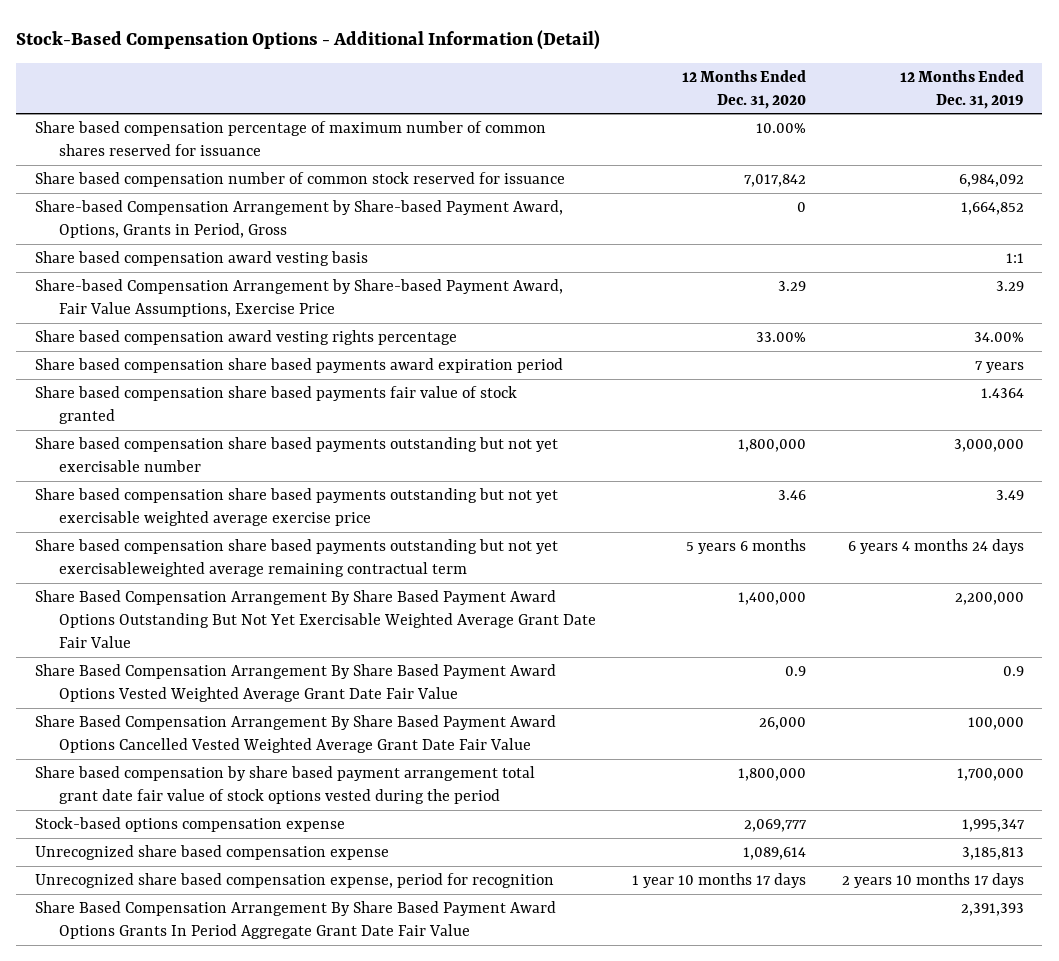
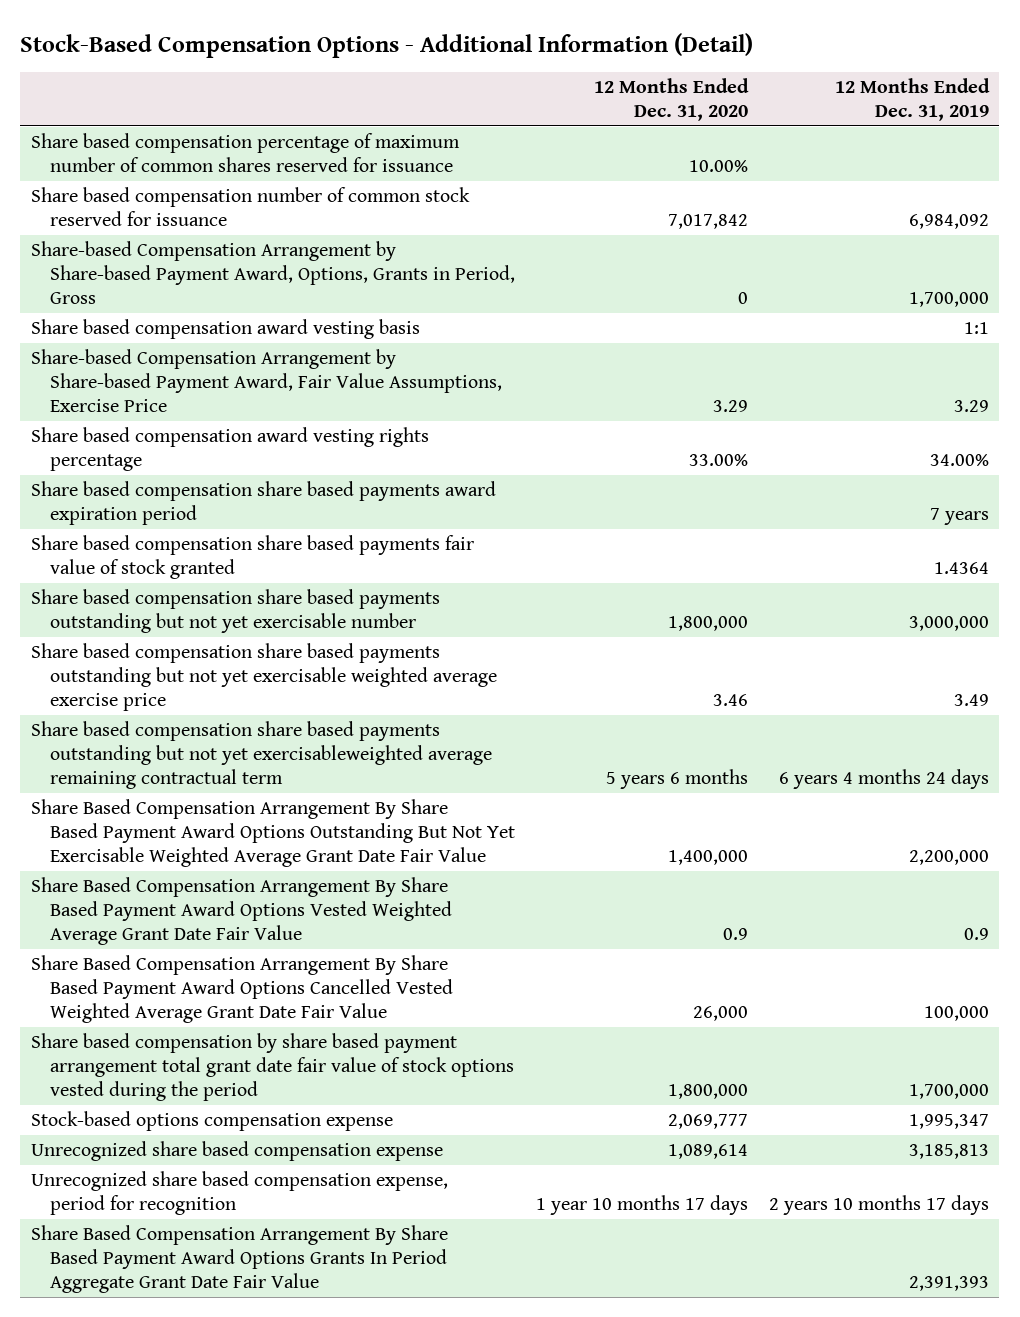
[961,201,1025,215] 1,664,852 -> [908,292,989,308] 1,700,000

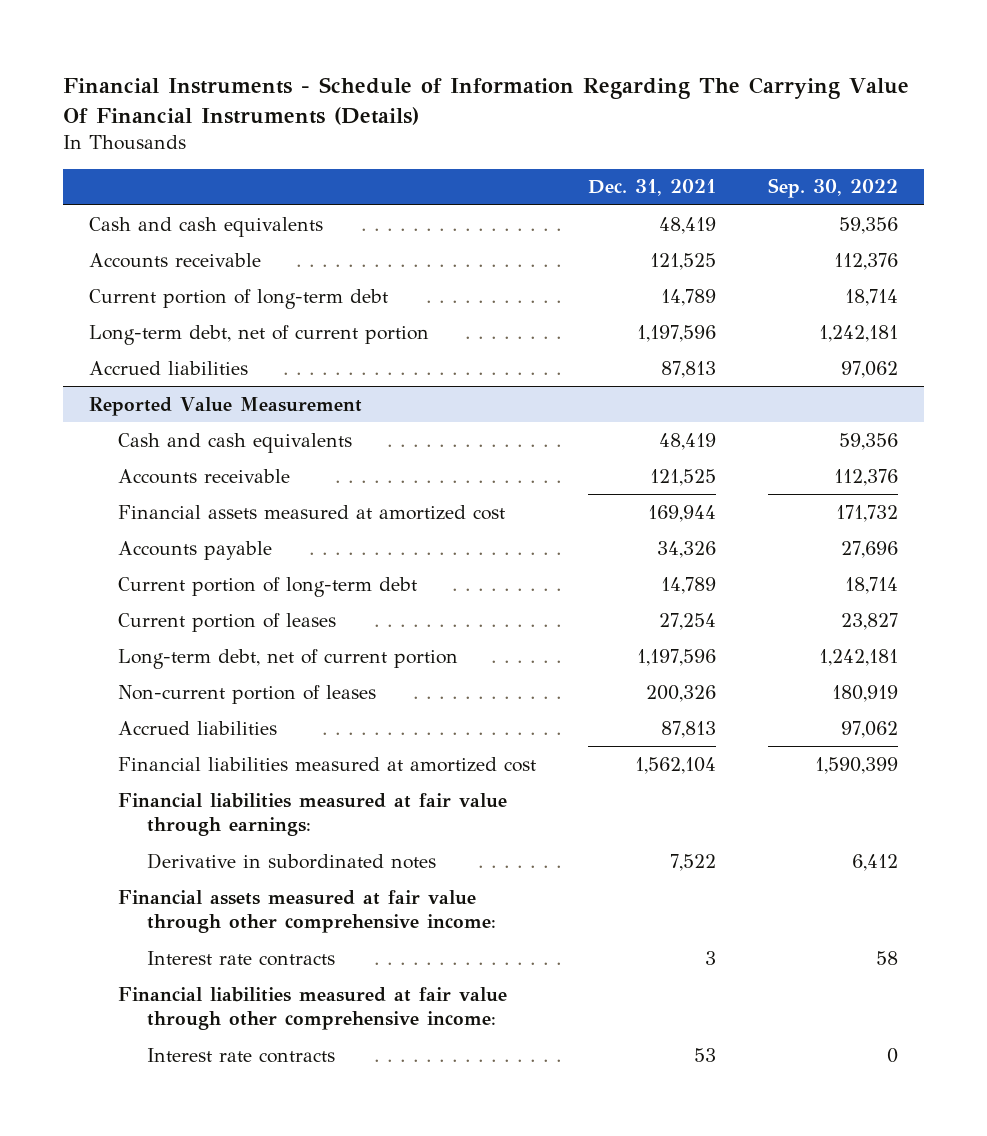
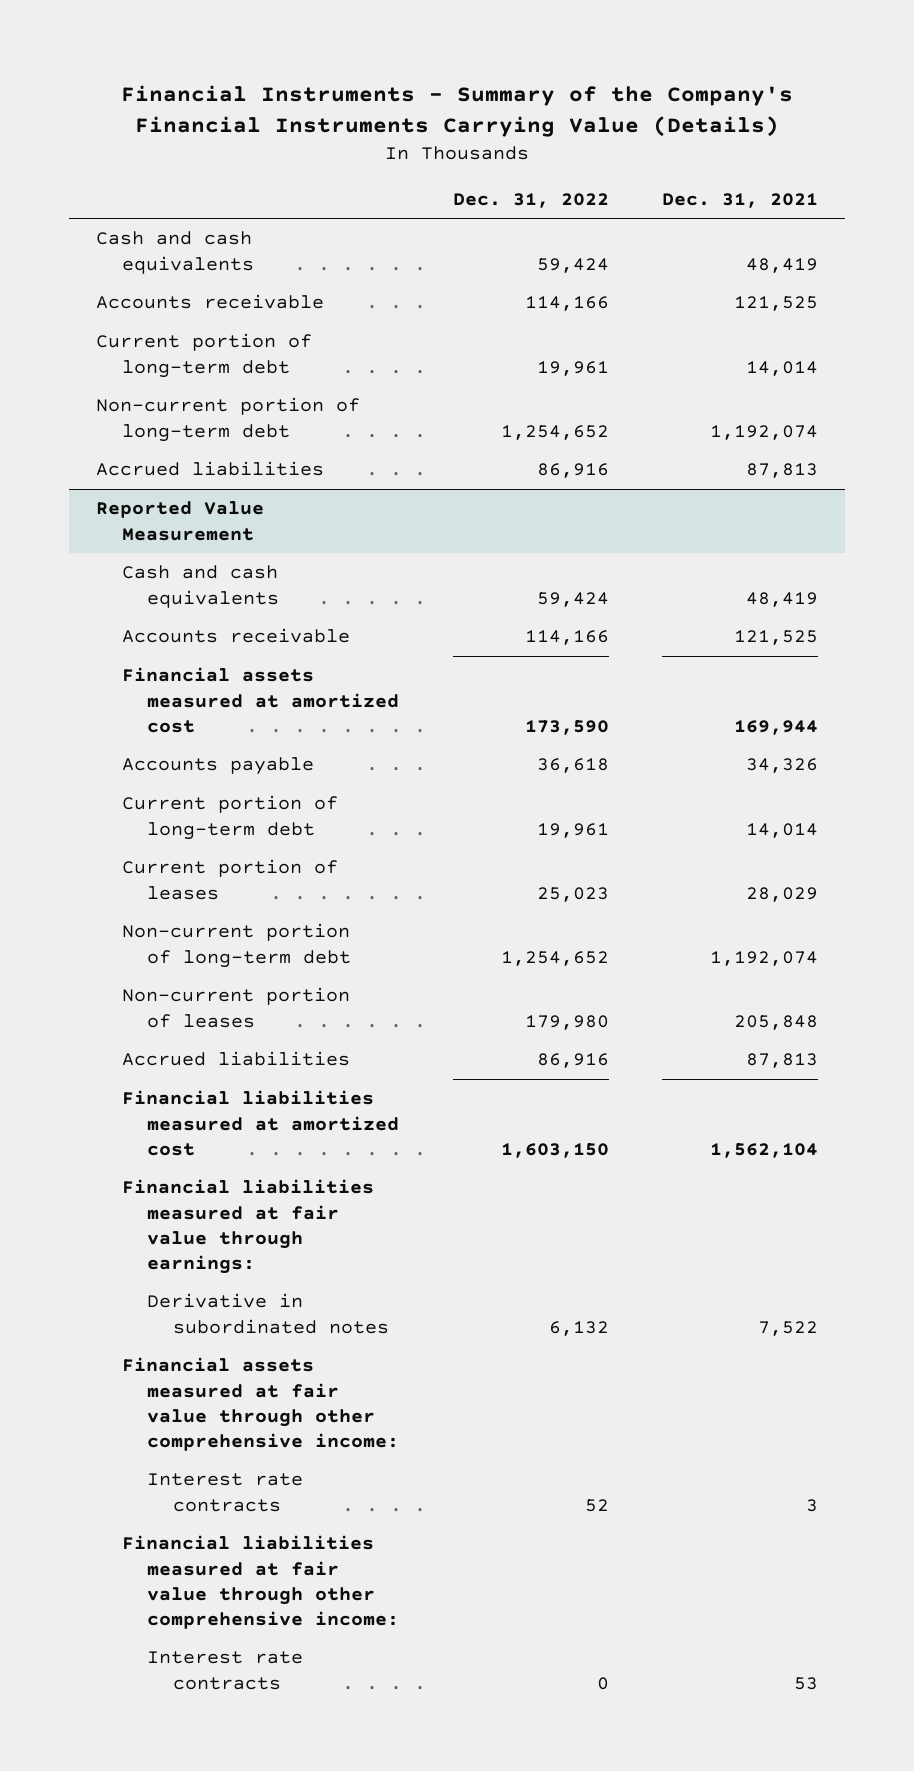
[63,77,910,126] Financial Instruments - Schedule of Information Regarding The Carrying Value Of Financial Instruments (Details) -> [121,84,794,137] Financial Instruments - Summary of the Company's Financial Instruments Carrying Value (Details)
[768,178,899,199] Sep. 30, 2022 -> none
none -> [452,192,609,208] Dec. 31, 2022
[661,288,717,306] 14,789 -> [746,360,819,376] 14,014
[89,324,430,345] Long-term debt, net of current portion -> [95,397,360,442] Non-current portion of long-term debt
[637,324,717,342] 1,197,596 -> [710,424,819,440] 1,192,074
[661,576,717,594] 14,789 -> [746,822,819,838] 14,014
[659,612,717,630] 27,254 -> [746,886,819,902] 28,029
[118,648,459,669] Long-term debt, net of current portion -> [121,923,352,968] Non-current portion of long-term debt
[637,648,717,666] 1,197,596 -> [710,950,819,966] 1,192,074
[646,684,717,702] 200,326 -> [734,1014,819,1030] 205,848

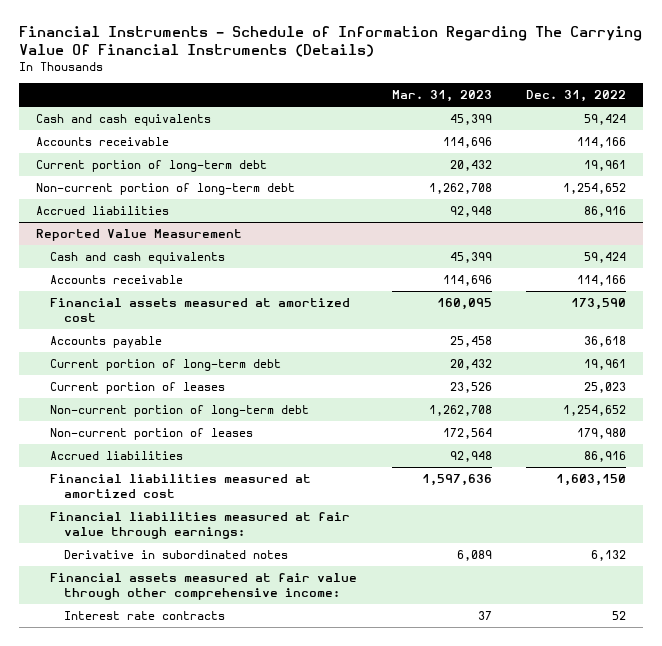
[121,84,794,137] Financial Instruments - Summary of the Company's Financial Instruments Carrying Value (Details) -> [19,26,643,58] Financial Instruments - Schedule of Information Regarding The Carrying Value Of Financial Instruments (Details)
[662,192,819,208] Dec. 31, 2021 -> none
none -> [391,89,492,102] Mar. 31, 2023
[121,1535,400,1629] Financial liabilities measured at fair value through other comprehensive income: -> none
[147,1651,304,1690] Interest rate contracts -> none

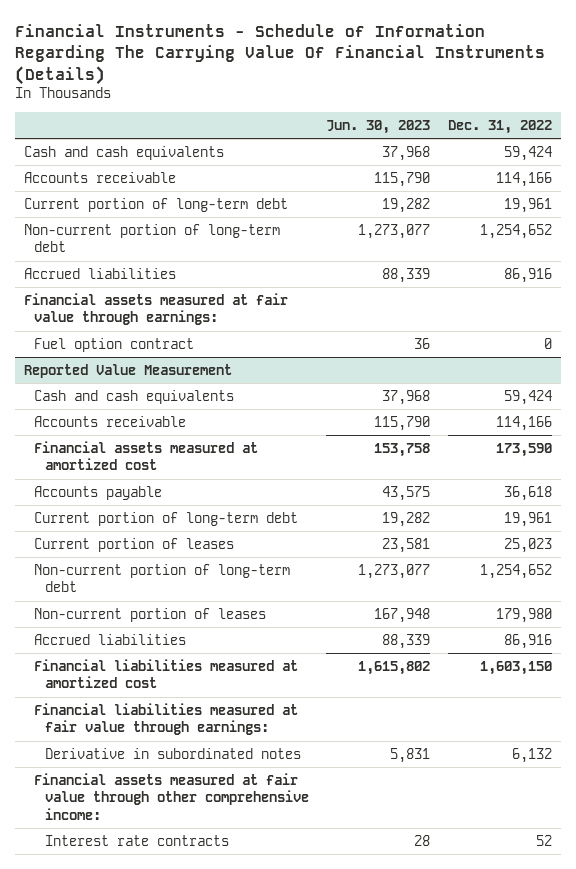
[391,89,492,102] Mar. 31, 2023 -> none
none -> [326,119,431,134] Jun. 30, 2023
none -> [24,292,289,326] Financial assets measured at fair value through earnings:
none -> [34,337,195,352] Fuel option contract

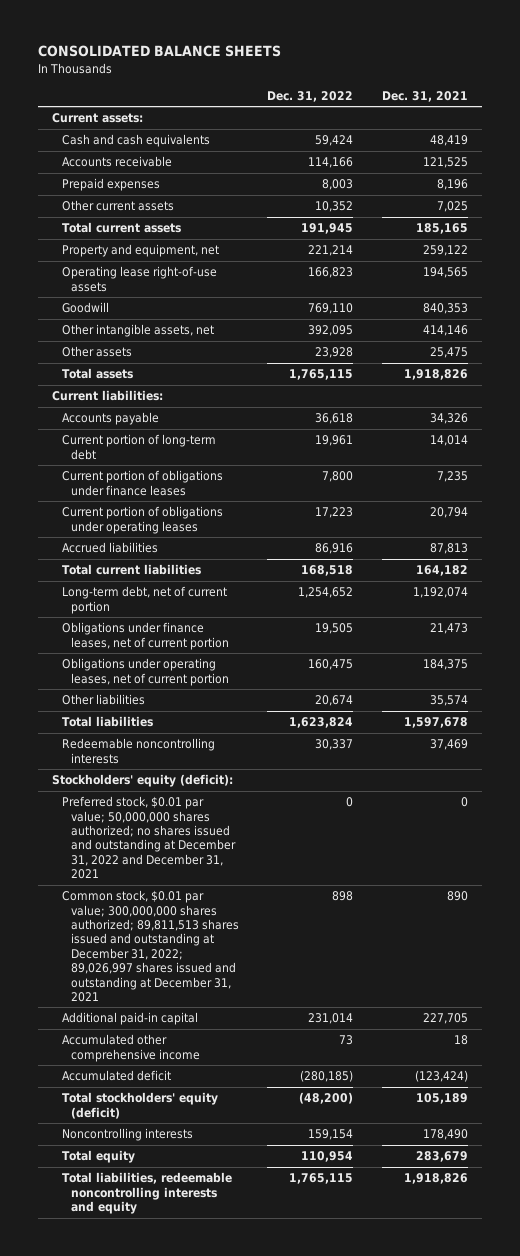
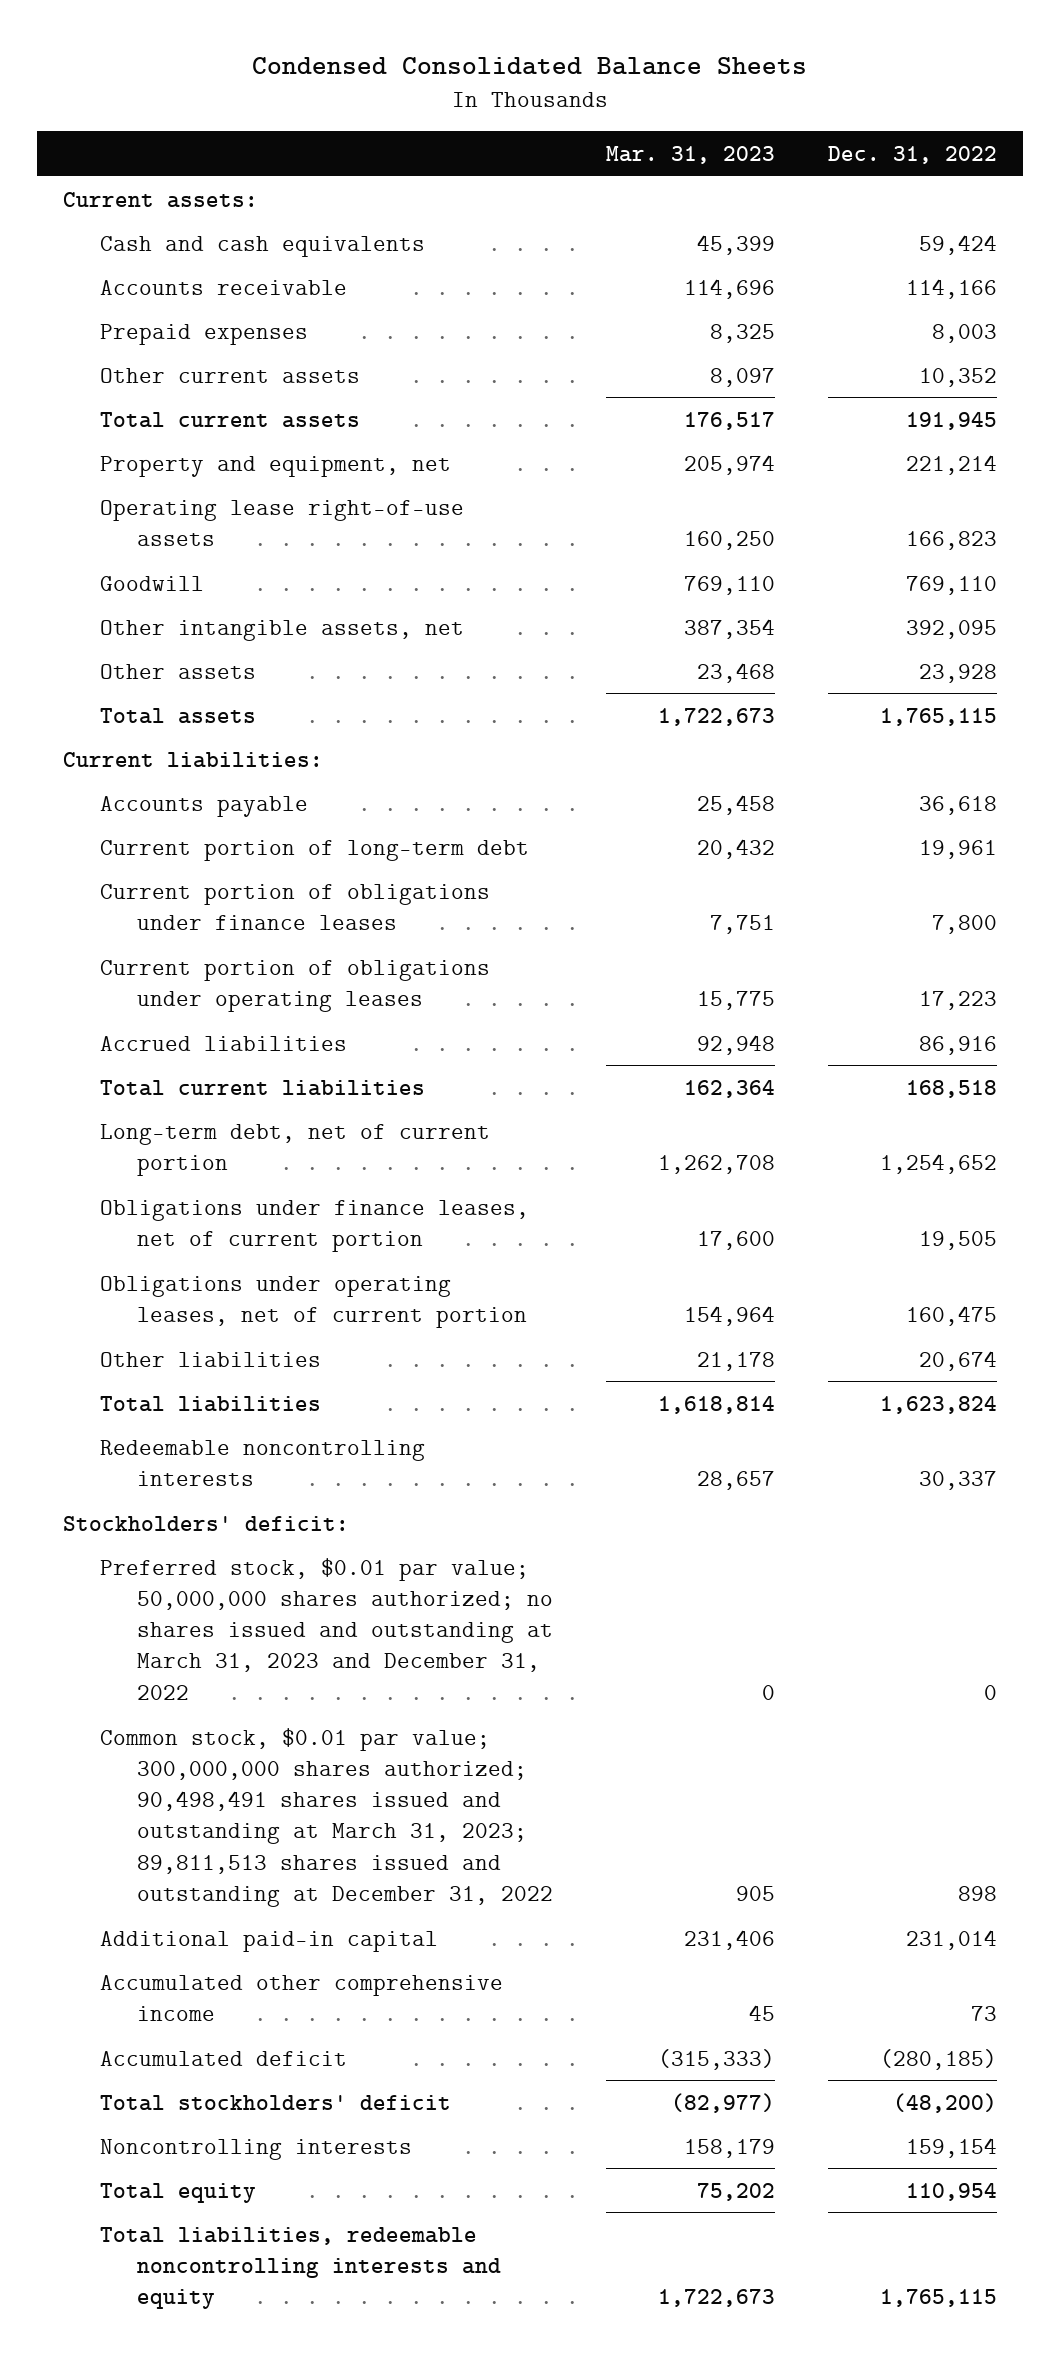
[37,45,281,58] CONSOLIDATED BALANCE SHEETS -> [251,57,807,76] Condensed Consolidated Balance Sheets
[381,90,468,102] Dec. 31, 2021 -> none
none -> [605,145,775,164] Mar. 31, 2023
[52,774,234,788] Stockholders' equity (deficit): -> [63,1515,350,1531] Stockholders' deficit:
[61,796,237,880] Preferred stock, $0.01 par value; 50,000,000 shares authorized; no shares issued and outstanding at December 31, 2022 and December 31, 2021 -> [100,1557,553,1700] Preferred stock, $0.01 par value; 50,000,000 shares authorized; no shares issued and outstanding at March 31, 2023 and December 31, 2022
[61,890,240,1002] Common stock, $0.01 par value; 300,000,000 shares authorized; 89,811,513 shares issued and outstanding at December 31, 2022; 89,026,997 shares issued and outstanding at December 31, 2021 -> [100,1727,553,1907] Common stock, $0.01 par value; 300,000,000 shares authorized; 90,498,491 shares issued and outstanding at March 31, 2023; 89,811,513 shares issued and outstanding at December 31, 2022
[61,1092,218,1119] Total stockholders' equity (deficit) -> [100,2094,452,2111] Total stockholders' deficit

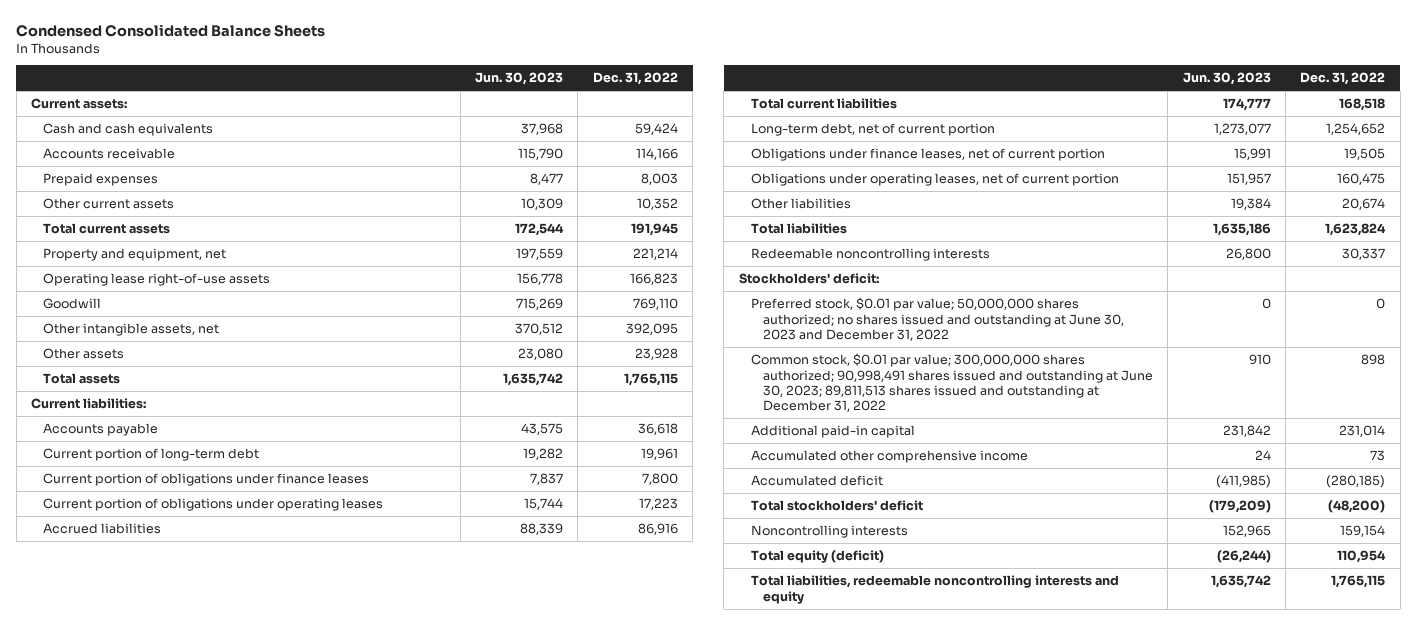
[605,145,775,164] Mar. 31, 2023 -> none
none -> [475,72,564,86] Jun. 30, 2023
[100,1557,553,1700] Preferred stock, $0.01 par value; 50,000,000 shares authorized; no shares issued and outstanding at March 31, 2023 and December 31, 2022 -> [750,297,1125,341] Preferred stock, $0.01 par value; 50,000,000 shares authorized; no shares issued and outstanding at June 30, 2023 and December 31, 2022
[100,1727,553,1907] Common stock, $0.01 par value; 300,000,000 shares authorized; 90,498,491 shares issued and outstanding at March 31, 2023; 89,811,513 shares issued and outstanding at December 31, 2022 -> [750,353,1154,413] Common stock, $0.01 par value; 300,000,000 shares authorized; 90,998,491 shares issued and outstanding at June 30, 2023; 89,811,513 shares issued and outstanding at December 31, 2022
[100,2182,257,2203] Total equity -> [750,550,884,564] Total equity (deficit)

